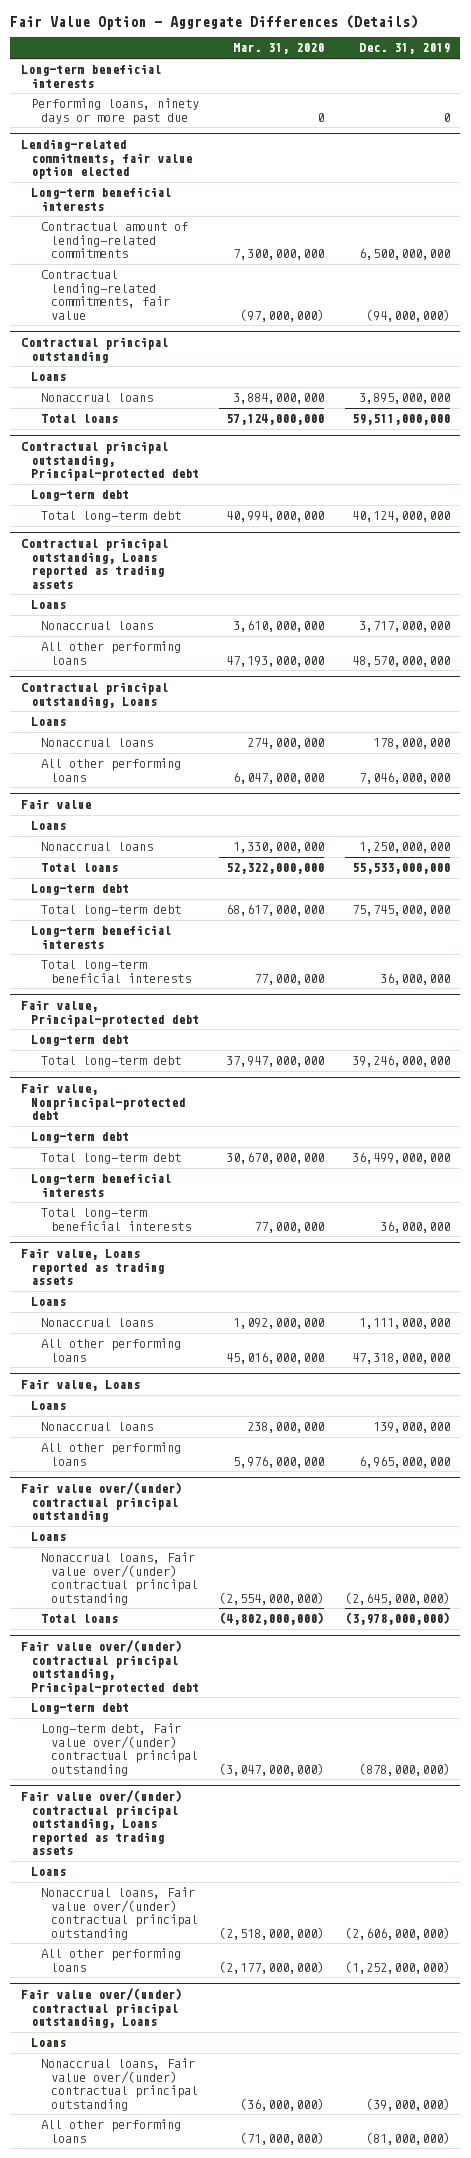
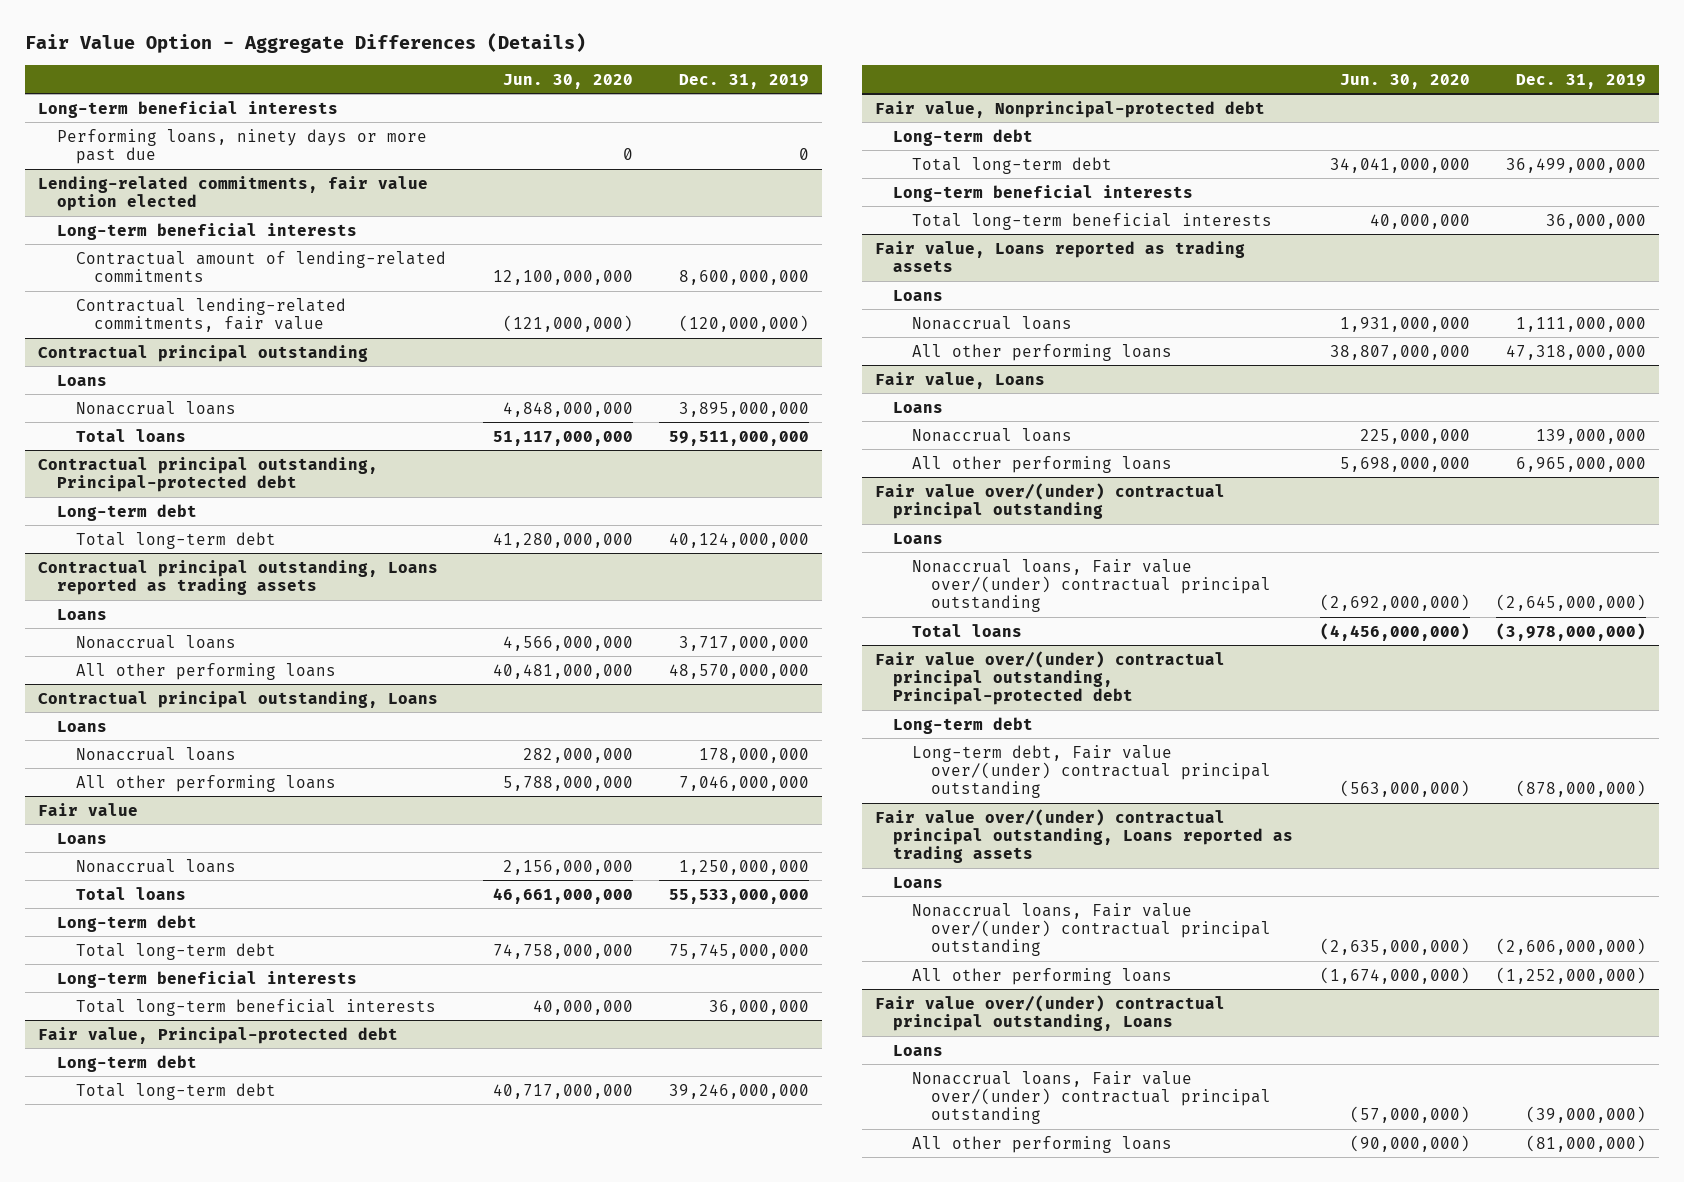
[233,43,325,55] Mar. 31, 2020 -> none
none -> [503,73,634,89] Jun. 30, 2020
[359,248,451,261] 6,500,000,000 -> [679,269,810,285] 8,600,000,000
[366,308,451,322] (94,000,000) -> [679,314,810,332] (120,000,000)

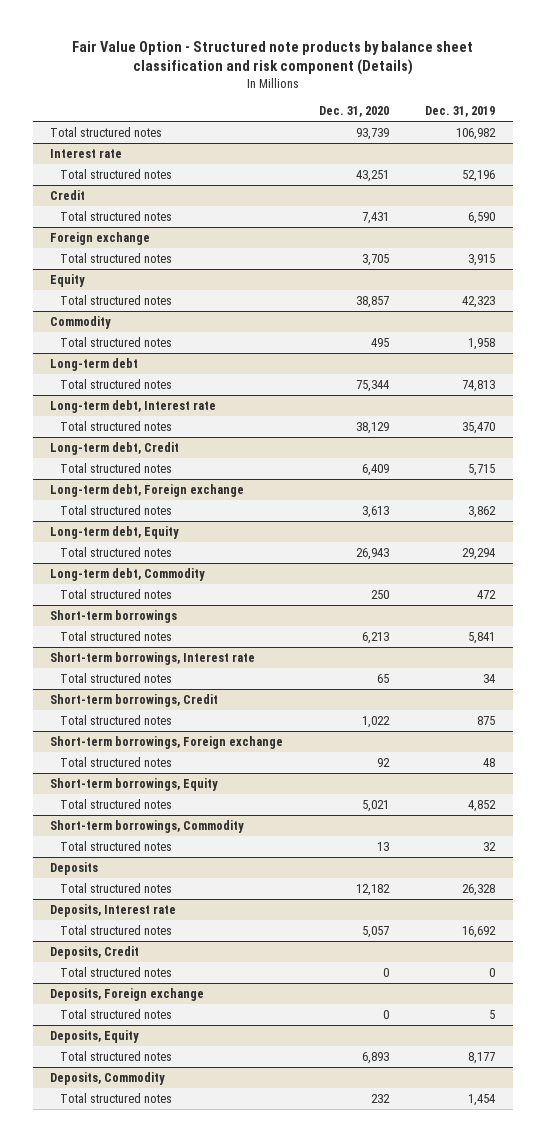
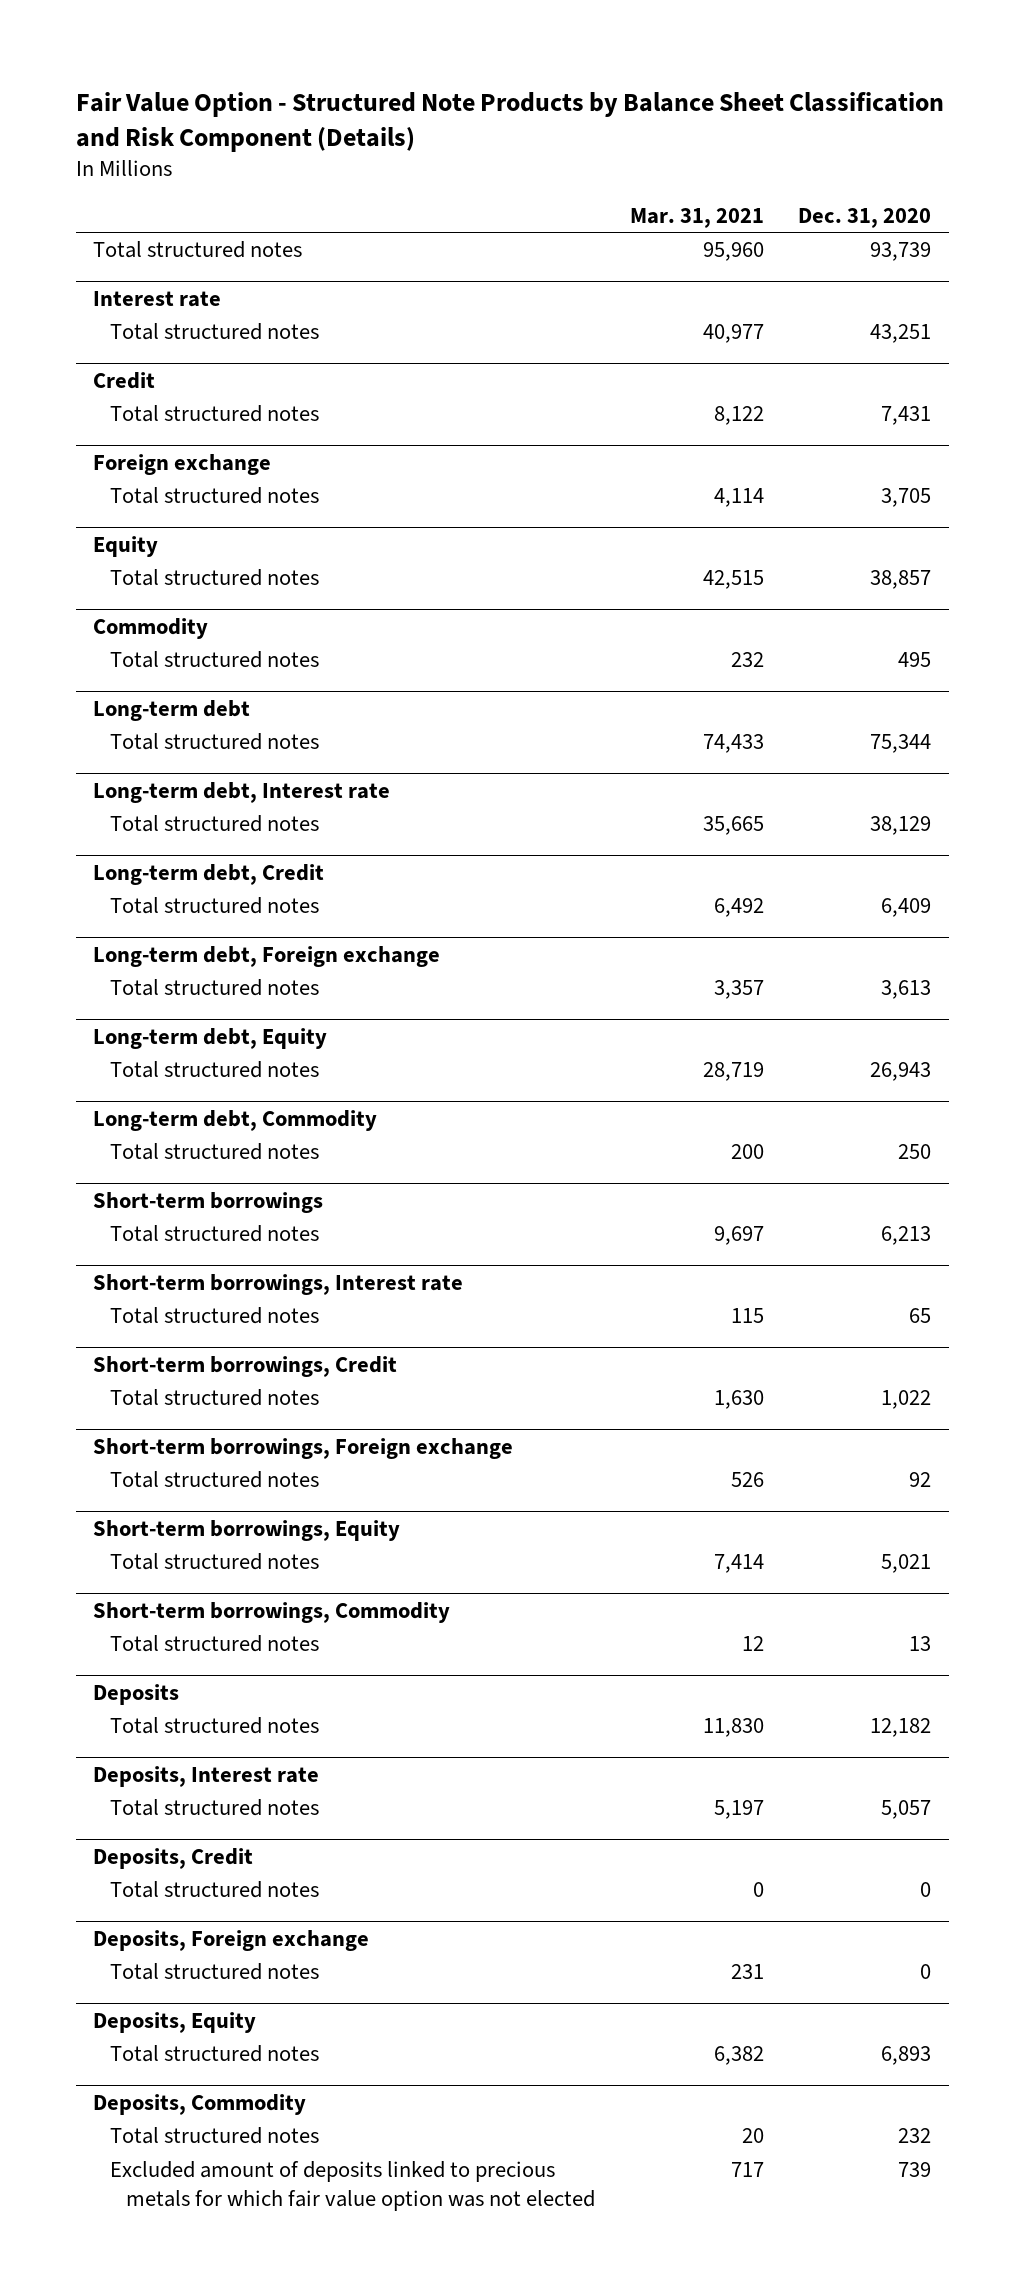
[71,40,473,76] Fair Value Option - Structured note products by balance sheet classification and risk component (Details) -> [75,91,944,152] Fair Value Option - Structured Note Products by Balance Sheet Classification and Risk Component (Details)
[424,106,495,118] Dec. 31, 2019 -> none
none -> [629,207,764,228] Mar. 31, 2021
none -> [109,2161,596,2211] Excluded amount of deposits linked to precious metals for which fair value option was not elected

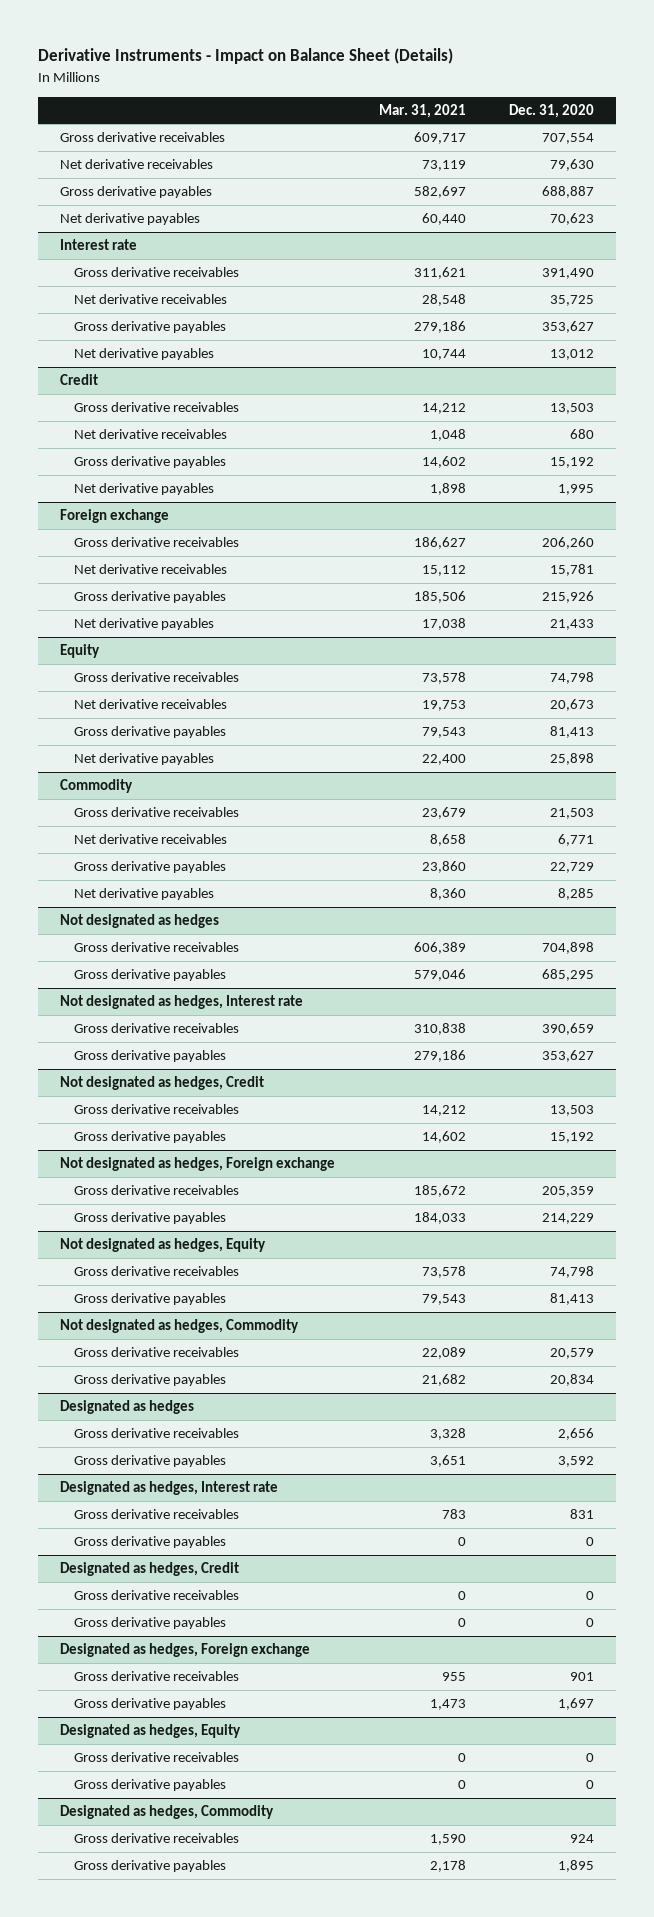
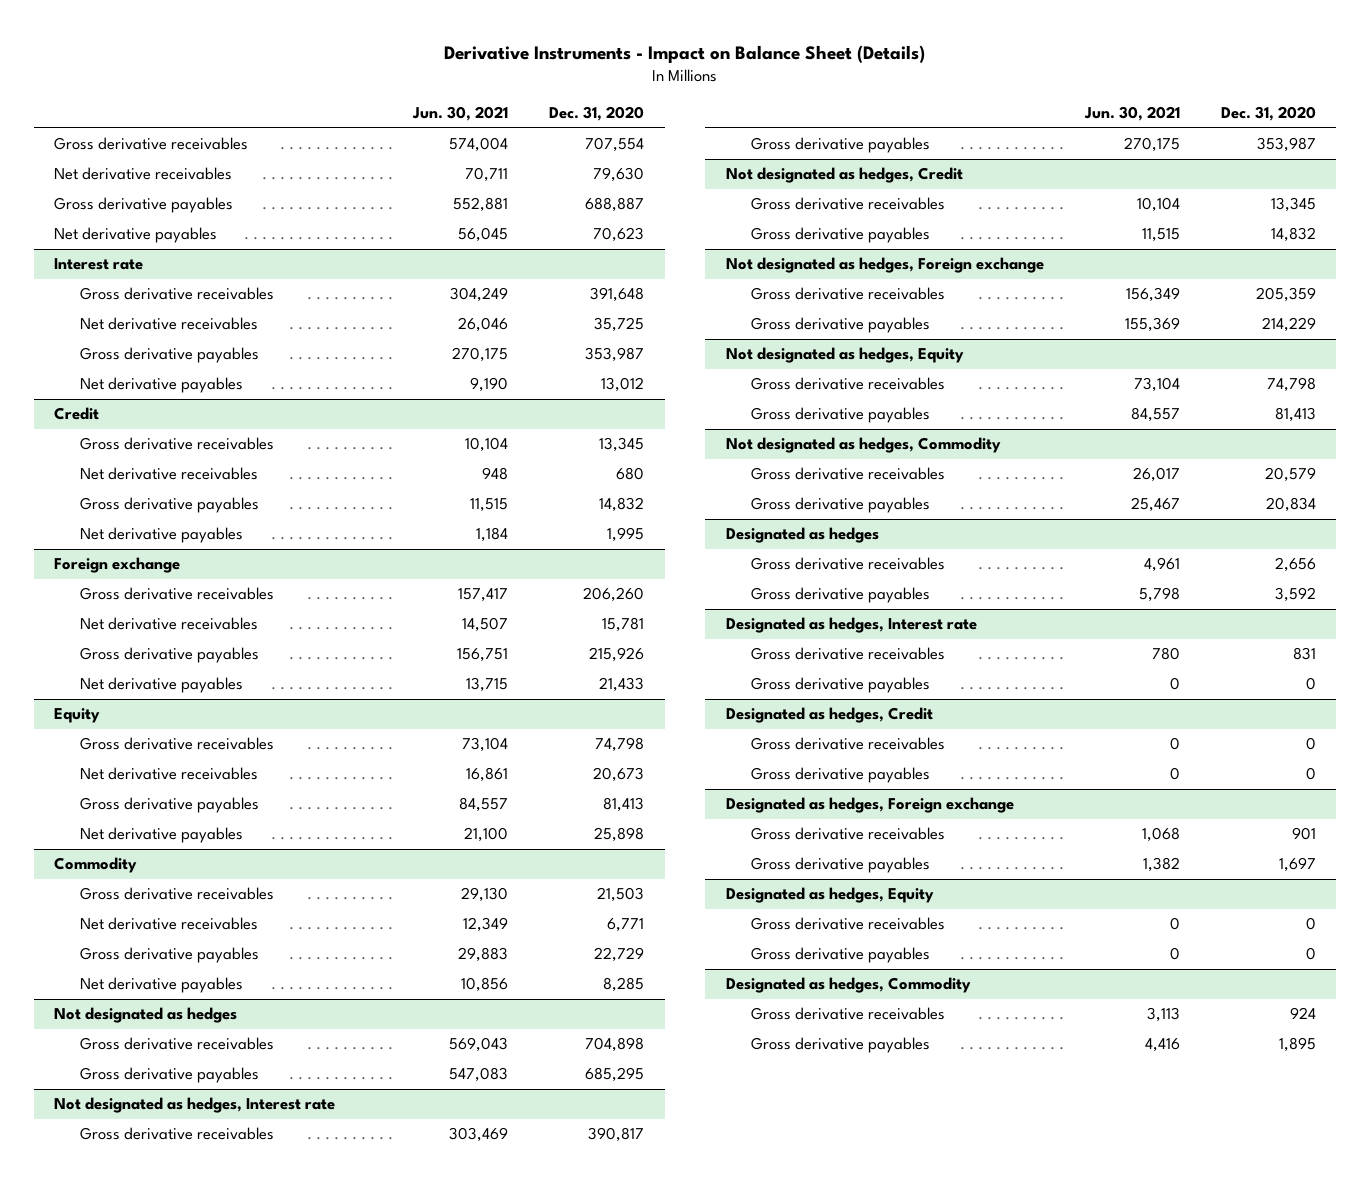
[378,103,466,118] Mar. 31, 2021 -> none
none -> [412,106,509,122] Jun. 30, 2021
[542,268,595,280] 391,490 -> [590,287,645,303] 391,648
[542,321,595,334] 353,627 -> [585,347,645,363] 353,987
[550,403,595,415] 13,503 -> [599,437,645,453] 13,345
[550,457,595,469] 15,192 -> [599,497,645,513] 14,832
[542,1023,595,1036] 390,659 -> [588,1127,645,1143] 390,817
[542,1050,595,1063] 353,627 -> [1256,137,1316,153] 353,987
[550,1105,595,1117] 13,503 -> [1270,197,1316,213] 13,345
[550,1132,595,1144] 15,192 -> [1270,227,1316,243] 14,832

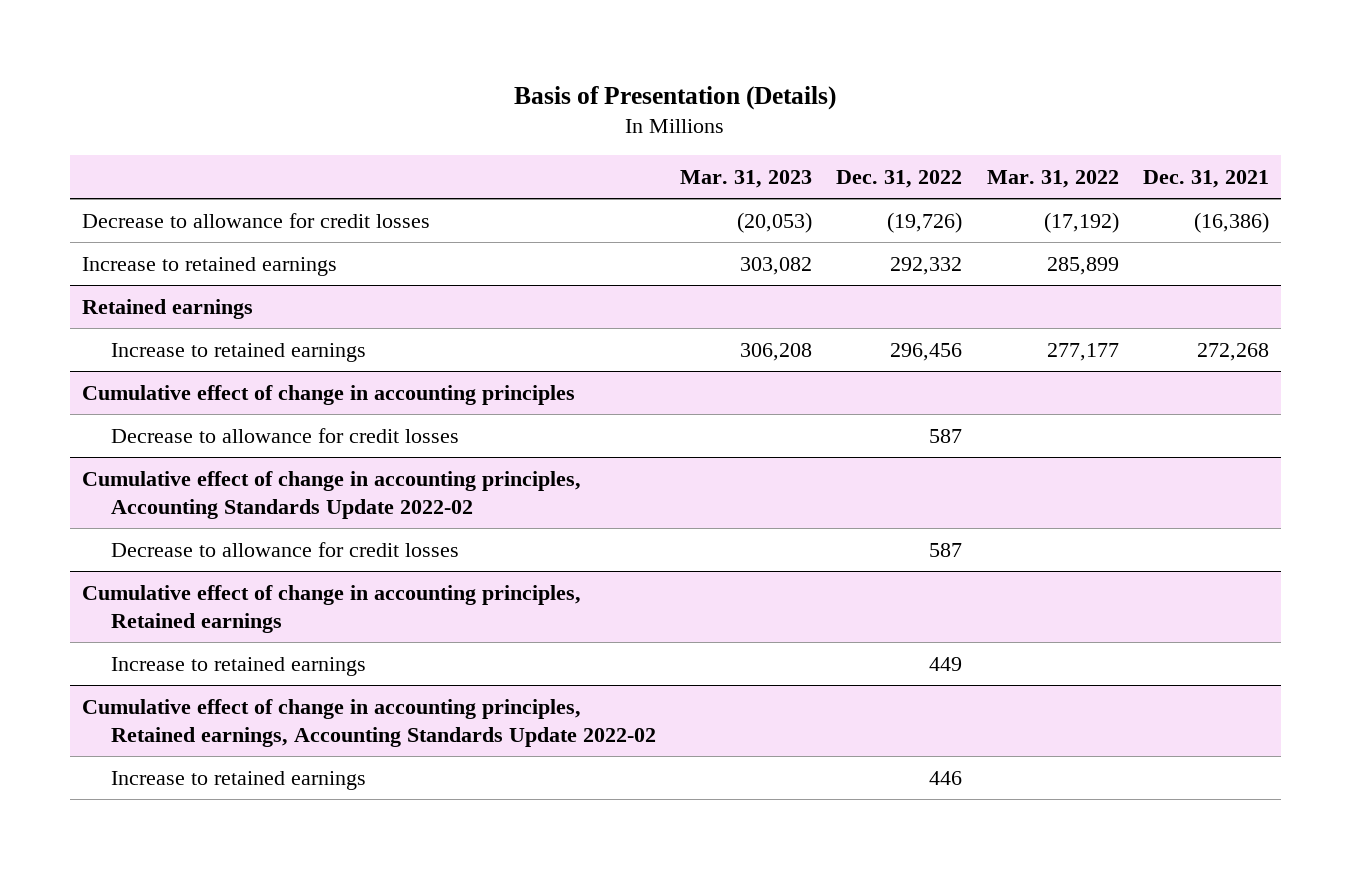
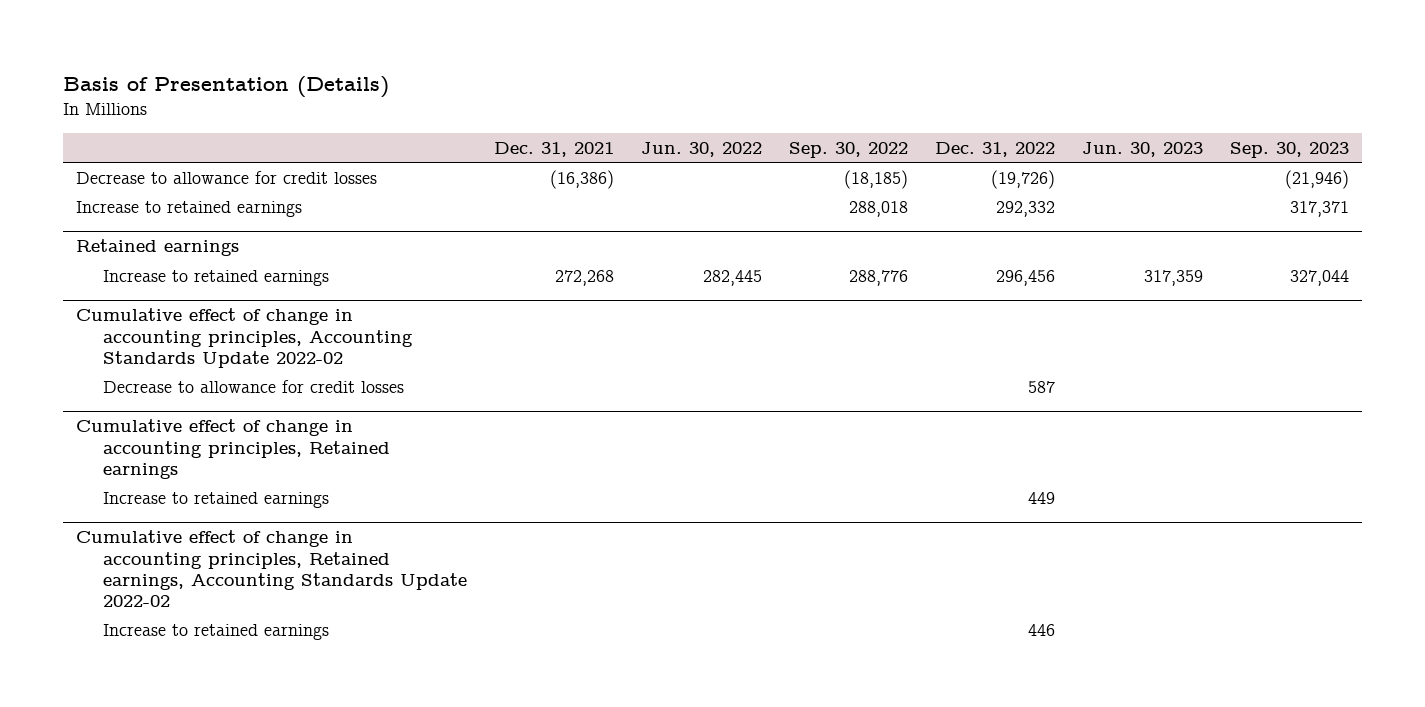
[680,170,813,189] Mar. 31, 2023 -> none
[986,170,1119,189] Mar. 31, 2022 -> none
none -> [641,141,763,157] Jun. 30, 2022
none -> [789,141,909,158] Sep. 30, 2022
none -> [1082,141,1204,157] Jun. 30, 2023
none -> [1229,141,1349,158] Sep. 30, 2023
[81,384,575,405] Cumulative effect of change in accounting principles -> none
[110,427,459,443] Decrease to allowance for credit losses -> none

